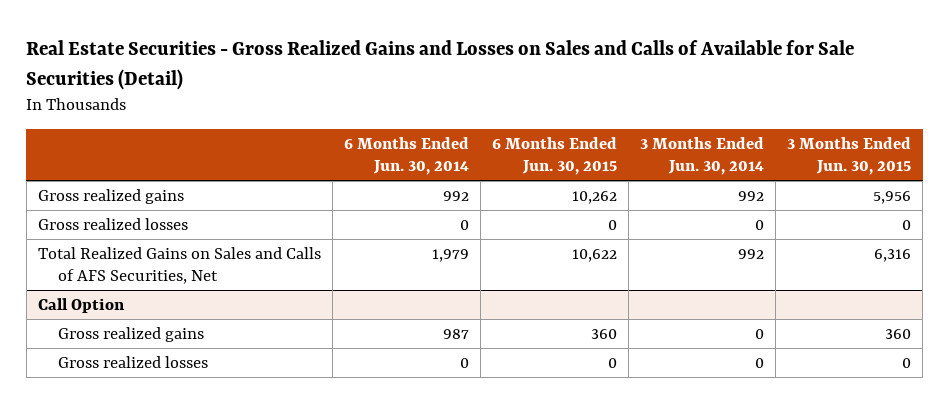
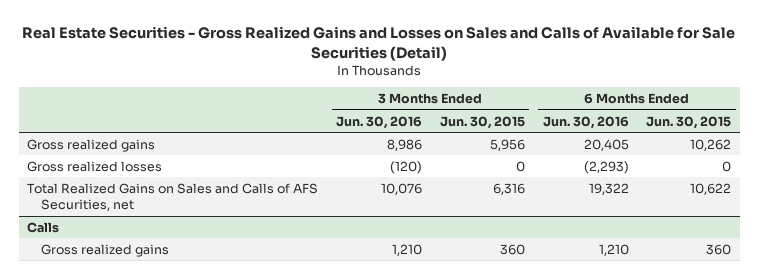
[343,136,469,175] 6 Months Ended Jun. 30, 2014 -> none
[640,136,765,175] 3 Months Ended Jun. 30, 2014 -> none
none -> [336,115,423,129] Jun. 30, 2016
none -> [542,115,629,129] Jun. 30, 2016
[37,246,321,285] Total Realized Gains on Sales and Calls of AFS Securities, Net -> [27,182,319,212] Total Realized Gains on Sales and Calls of AFS Securities, net
[37,297,125,313] Call Option -> [27,221,60,233] Calls
[58,355,209,368] Gross realized losses -> none

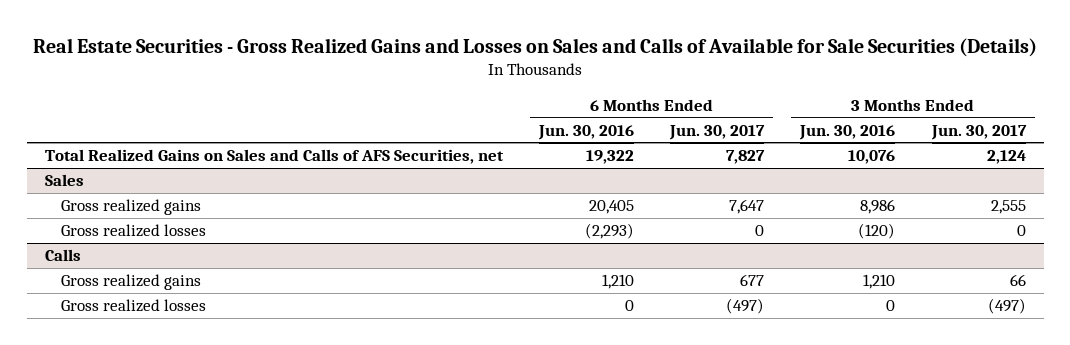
[22,26,736,61] Real Estate Securities - Gross Realized Gains and Losses on Sales and Calls of Available for Sale Securities (Detail) -> [33,37,1038,57] Real Estate Securities - Gross Realized Gains and Losses on Sales and Calls of Available for Sale Securities (Details)
[439,115,525,129] Jun. 30, 2015 -> none
[646,115,732,129] Jun. 30, 2015 -> none
none -> [669,124,766,140] Jun. 30, 2017
none -> [930,124,1027,140] Jun. 30, 2017
[27,182,319,212] Total Realized Gains on Sales and Calls of AFS Securities, net -> [44,149,504,165] Total Realized Gains on Sales and Calls of AFS Securities, net
none -> [44,174,84,187] Sales
none -> [61,299,207,313] Gross realized losses

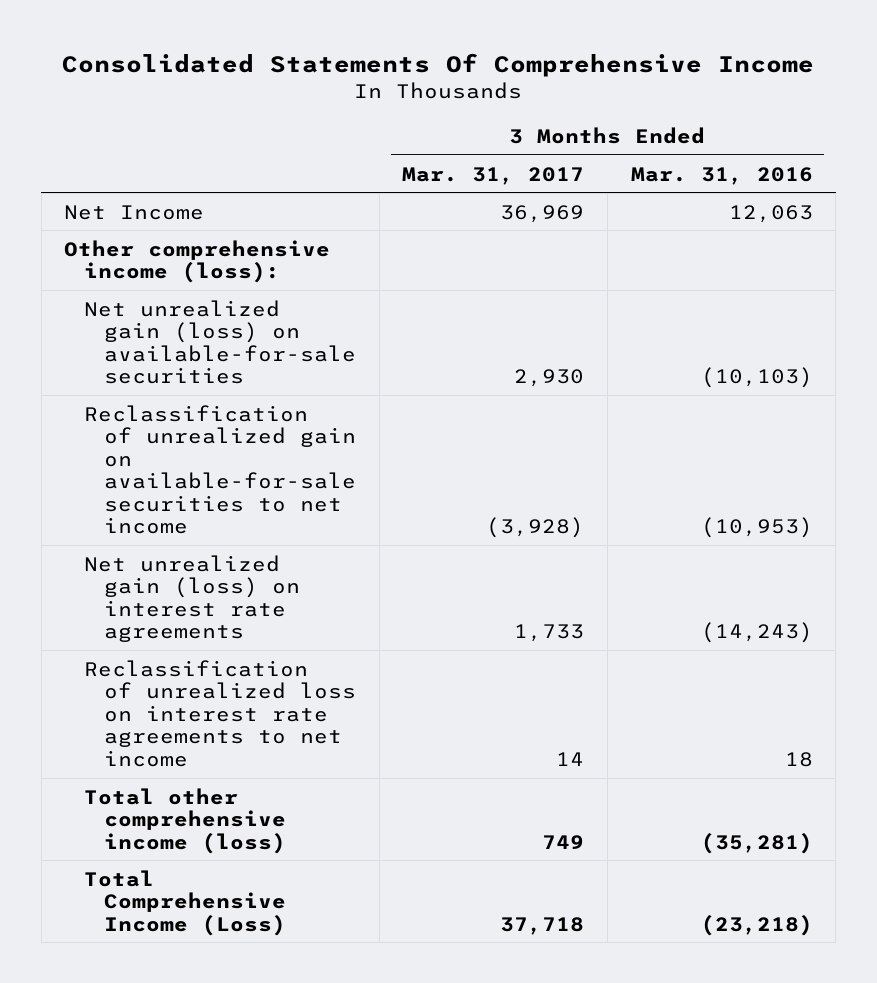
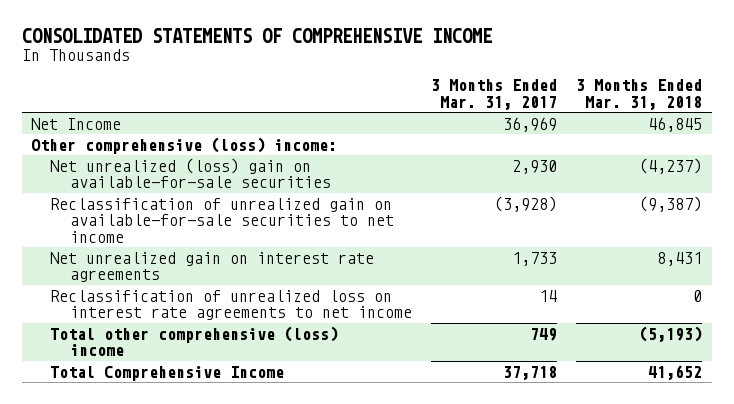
[62,52,815,77] Consolidated Statements Of Comprehensive Income -> [21,27,492,43] CONSOLIDATED STATEMENTS OF COMPREHENSIVE INCOME
[630,166,813,185] Mar. 31, 2016 -> none
none -> [576,79,703,111] 3 Months Ended Mar. 31, 2018
[64,239,331,284] Other comprehensive income (loss): -> [31,136,338,154] Other comprehensive (loss) income:
[84,299,357,385] Net unrealized gain (loss) on available-for-sale securities -> [50,157,331,189] Net unrealized (loss) gain on available-for-sale securities
[84,554,301,643] Net unrealized gain (loss) on interest rate agreements -> [50,251,375,283] Net unrealized gain on interest rate agreements
[84,787,287,854] Total other comprehensive income (loss) -> [50,325,339,357] Total other comprehensive (loss) income
[84,869,287,936] Total Comprehensive Income (Loss) -> [50,365,285,381] Total Comprehensive Income

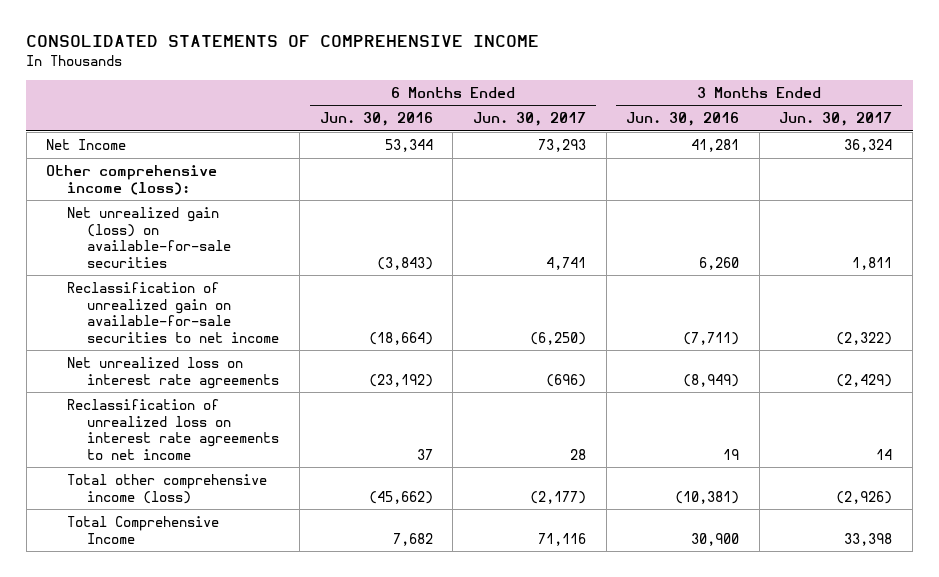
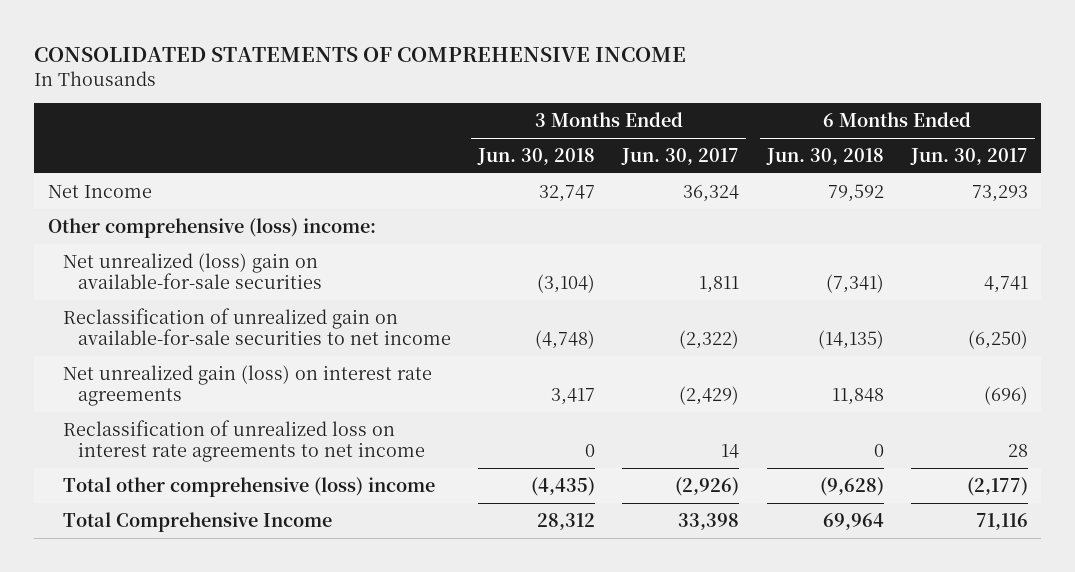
[319,112,433,127] Jun. 30, 2016 -> none
[626,112,740,127] Jun. 30, 2016 -> none
none -> [476,148,595,166] Jun. 30, 2018
none -> [765,148,884,166] Jun. 30, 2018
[46,164,218,195] Other comprehensive income (loss): -> [47,217,376,238] Other comprehensive (loss) income:
[66,206,232,268] Net unrealized gain (loss) on available-for-sale securities -> [62,252,322,290] Net unrealized (loss) gain on available-for-sale securities
[66,356,280,389] Net unrealized loss on interest rate agreements -> [62,364,432,407] Net unrealized gain (loss) on interest rate agreements
[66,473,267,504] Total other comprehensive income (loss) -> [62,476,435,497] Total other comprehensive (loss) income

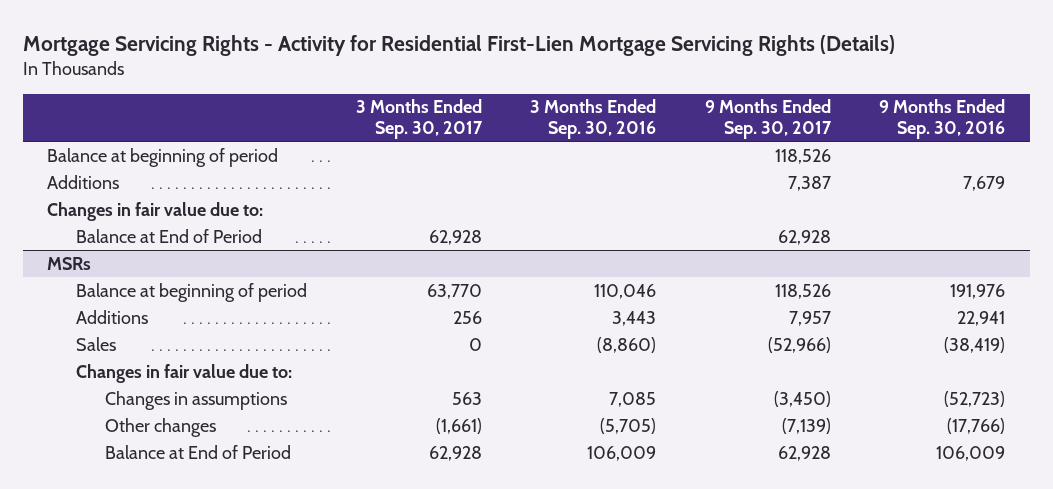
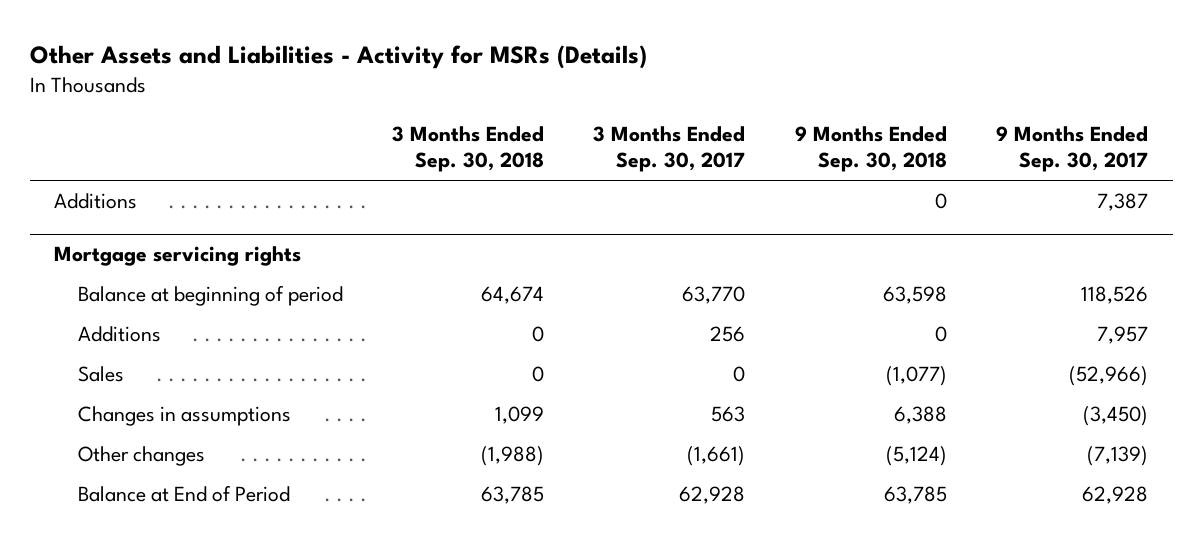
[22,34,895,56] Mortgage Servicing Rights - Activity for Residential First-Lien Mortgage Servicing Rights (Details) -> [29,45,647,70] Other Assets and Liabilities - Activity for MSRs (Details)
[530,99,657,140] 3 Months Ended Sep. 30, 2016 -> none
[879,99,1006,140] 9 Months Ended Sep. 30, 2016 -> none
none -> [392,125,545,173] 3 Months Ended Sep. 30, 2018
none -> [794,125,947,173] 9 Months Ended Sep. 30, 2018
[47,147,279,167] Balance at beginning of period -> none
[47,201,264,221] Changes in fair value due to: -> none
[75,228,262,243] Balance at End of Period -> none
[47,256,92,270] MSRs -> [54,246,302,267] Mortgage servicing rights
[75,363,292,383] Changes in fair value due to: -> none

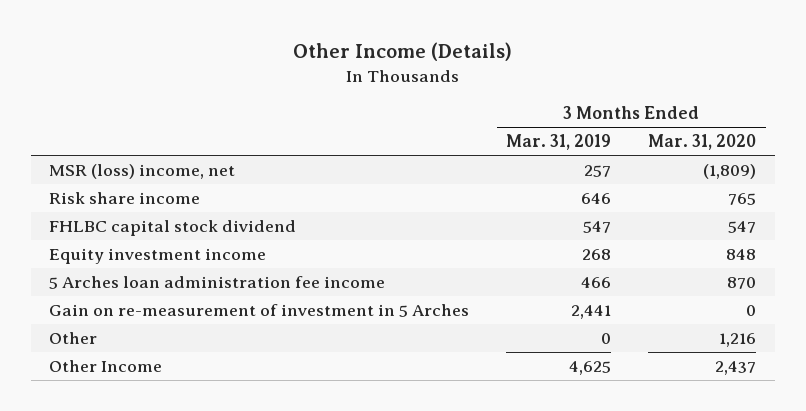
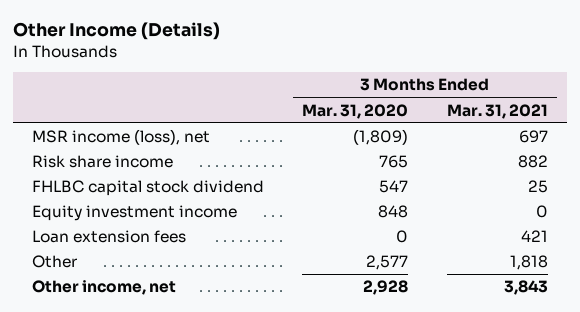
[506,134,612,151] Mar. 31, 2019 -> none
none -> [446,103,548,119] Mar. 31, 2021
[49,164,236,180] MSR (loss) income, net -> [31,129,210,146] MSR income (loss), net
[49,276,386,290] 5 Arches loan administration fee income -> none
[49,304,470,318] Gain on re-measurement of investment in 5 Arches -> none
none -> [31,230,186,244] Loan extension fees
[719,333,757,348] 1,216 -> [366,255,409,271] 2,577
[49,360,163,373] Other Income -> [31,280,176,296] Other income, net
[715,361,757,376] 2,437 -> [363,280,409,296] 2,928

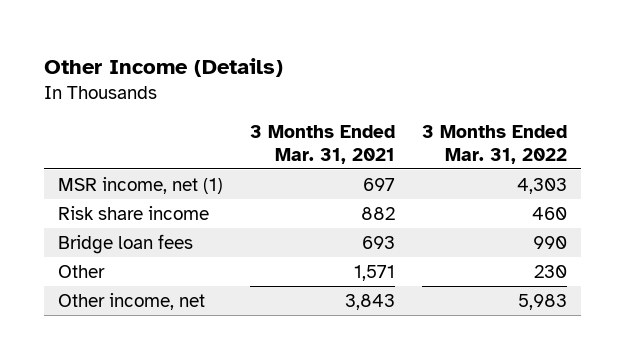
[302,103,409,119] Mar. 31, 2020 -> none
none -> [422,125,568,164] 3 Months Ended Mar. 31, 2022
[31,129,210,146] MSR income (loss), net -> [58,176,224,194] MSR income, net (1)
[31,180,264,197] FHLBC capital stock dividend -> none
[31,205,237,222] Equity investment income -> none
[31,230,186,244] Loan extension fees -> [58,233,194,254] Bridge loan fees
[520,230,548,243] 421 -> [362,235,396,249] 693
[509,255,548,271] 1,818 -> [354,264,396,281] 1,571

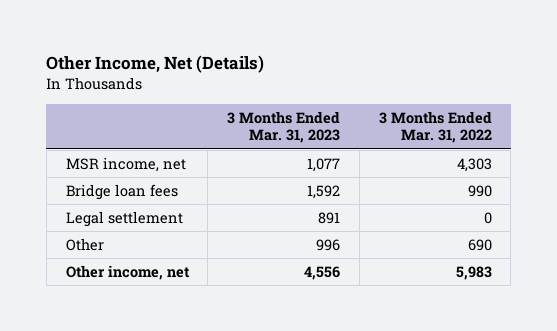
[44,57,284,77] Other Income (Details) -> [46,55,265,74] Other Income, Net (Details)
[250,125,396,164] 3 Months Ended Mar. 31, 2021 -> none
none -> [227,110,341,144] 3 Months Ended Mar. 31, 2023
[58,205,210,220] Risk share income -> none
[58,176,224,194] MSR income, net (1) -> [65,156,186,172] MSR income, net
none -> [65,210,183,227] Legal settlement
[534,264,568,278] 230 -> [467,238,492,251] 690

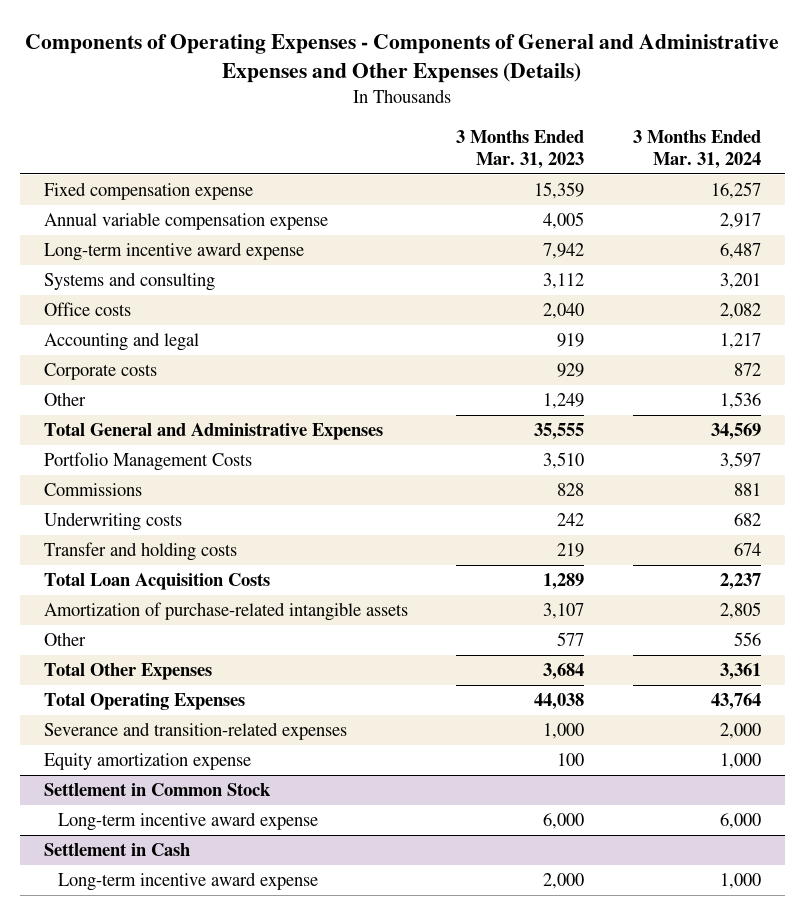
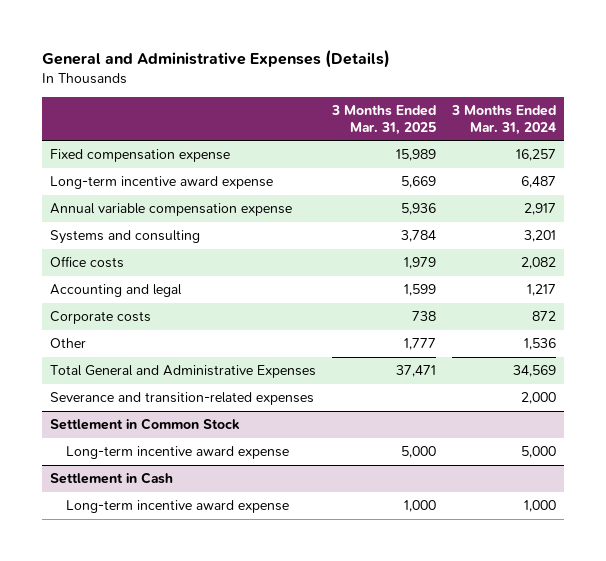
[25,33,780,83] Components of Operating Expenses - Components of General and Administrative Expenses and Other Expenses (Details) -> [41,49,390,68] General and Administrative Expenses (Details)
[456,129,585,170] 3 Months Ended Mar. 31, 2023 -> none
none -> [330,104,436,135] 3 Months Ended Mar. 31, 2025
[44,211,329,230] Annual variable compensation expense -> [49,203,292,217] Annual variable compensation expense
[44,451,253,471] Portfolio Management Costs -> none
[44,482,143,496] Commissions -> none
[44,511,183,531] Underwriting costs -> none
[44,541,238,561] Transfer and holding costs -> none
[44,572,271,590] Total Loan Acquisition Costs -> none
[44,601,409,621] Amortization of purchase-related intangible assets -> none
[44,631,87,646] Other -> none
[44,662,213,680] Total Other Expenses -> none
[44,692,246,710] Total Operating Expenses -> none
[44,752,252,770] Equity amortization expense -> none
[719,812,761,829] 6,000 -> [520,446,556,459] 5,000

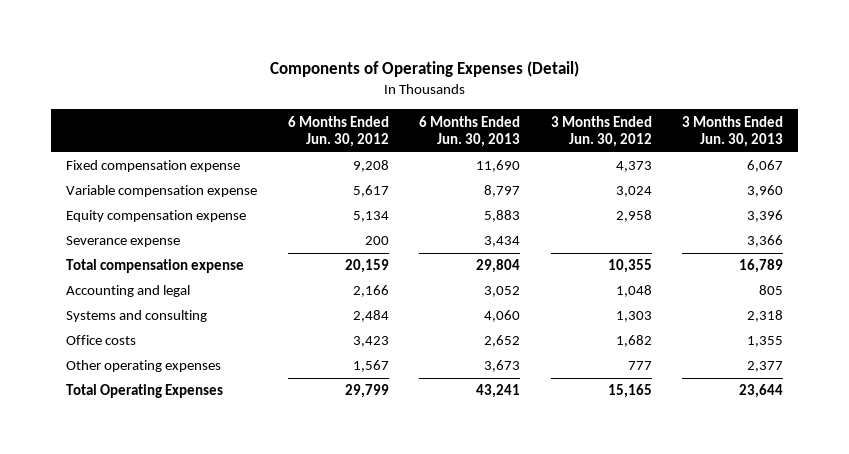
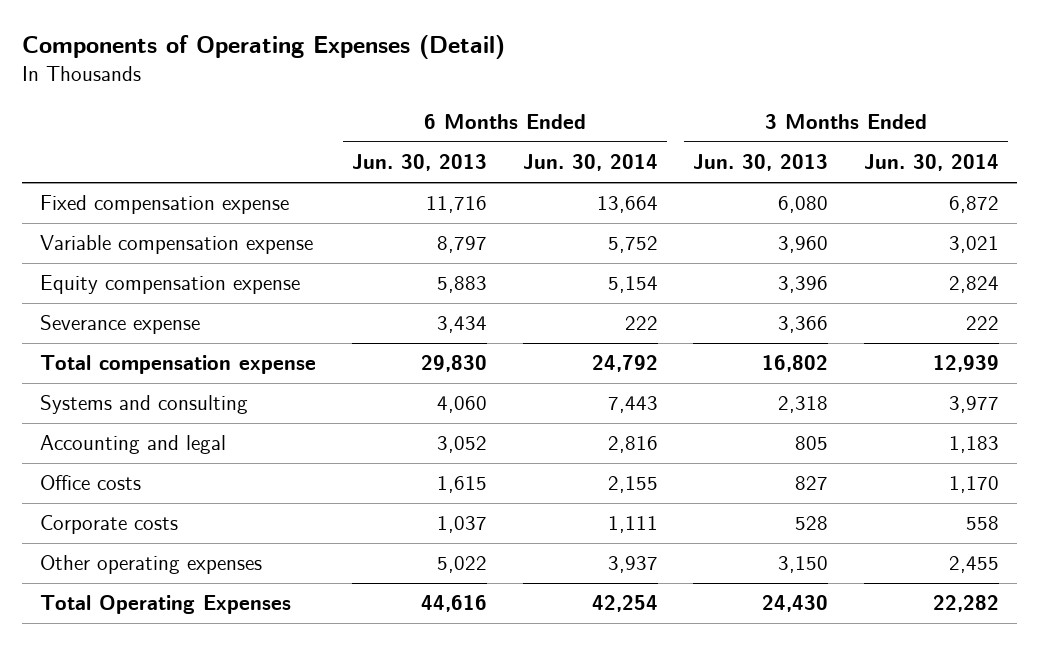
[287,115,389,148] 6 Months Ended Jun. 30, 2012 -> none
[550,115,652,148] 3 Months Ended Jun. 30, 2012 -> none
none -> [522,154,658,172] Jun. 30, 2014
none -> [864,154,1000,172] Jun. 30, 2014
[476,160,521,173] 11,690 -> [425,196,487,214] 11,716
[747,160,784,173] 6,067 -> [778,196,829,214] 6,080
[476,259,521,274] 29,804 -> [420,355,487,373] 29,830
[739,259,784,274] 16,789 -> [762,355,829,373] 16,802
[66,285,191,298] Accounting and legal -> [39,435,226,455] Accounting and legal
[484,335,521,348] 2,652 -> [436,476,487,494] 1,615
[747,336,784,348] 1,355 -> [795,476,829,491] 827
none -> [39,515,178,535] Corporate costs
[484,360,521,373] 3,673 -> [436,556,487,574] 5,022
[747,361,784,373] 2,377 -> [778,556,829,574] 3,150
[476,384,521,399] 43,241 -> [420,595,487,613] 44,616
[739,384,784,399] 23,644 -> [762,595,829,613] 24,430

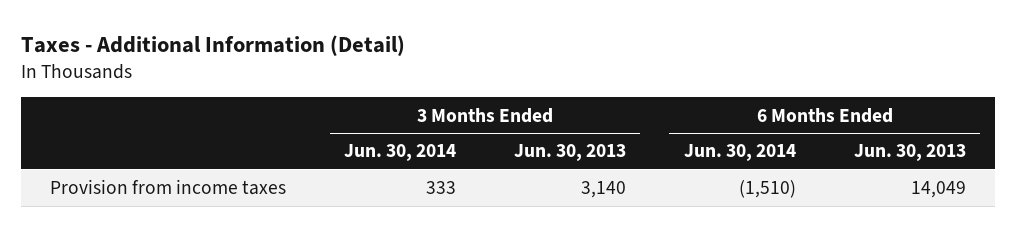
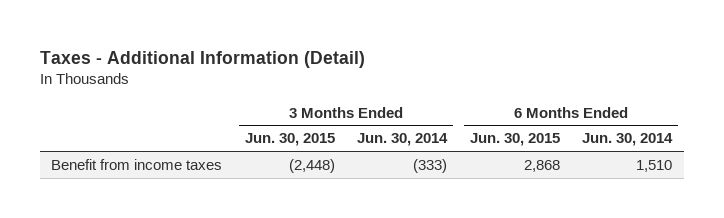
[513,144,626,162] Jun. 30, 2013 -> none
[853,144,966,162] Jun. 30, 2013 -> none
none -> [244,133,335,147] Jun. 30, 2015
none -> [469,133,560,147] Jun. 30, 2015
[50,179,287,196] Provision from income taxes -> [51,159,223,171] Benefit from income taxes
[426,181,457,195] 333 -> [413,159,448,174] (333)
[738,180,796,199] (1,510) -> [636,160,673,173] 1,510

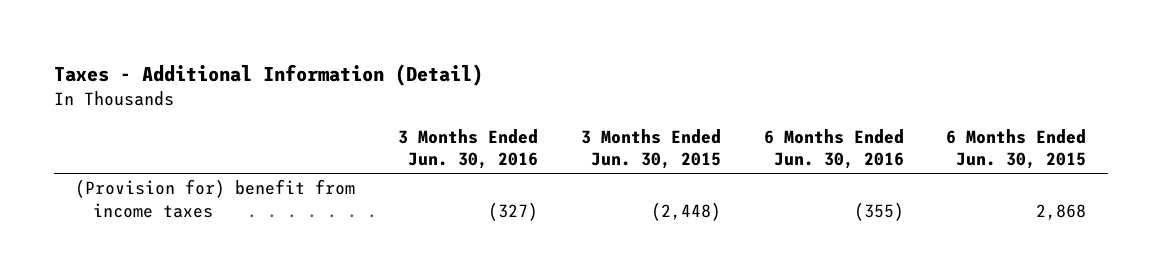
[357,133,449,147] Jun. 30, 2014 -> none
[582,133,674,147] Jun. 30, 2014 -> none
none -> [398,128,539,170] 3 Months Ended Jun. 30, 2016
none -> [763,128,904,170] 6 Months Ended Jun. 30, 2016
[51,159,223,171] Benefit from income taxes -> [75,179,356,218] (Provision for) benefit from income taxes

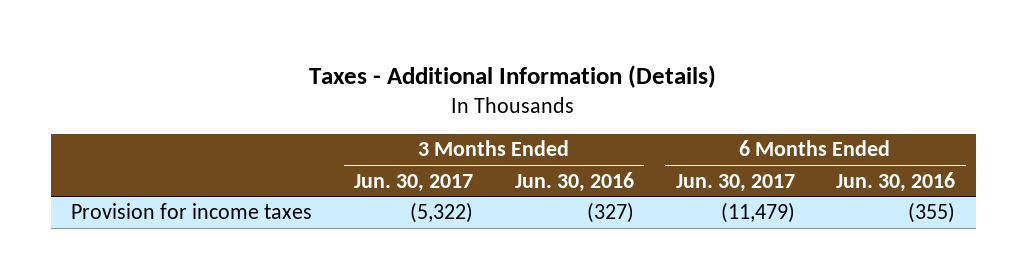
[53,64,483,87] Taxes - Additional Information (Detail) -> [309,64,717,88] Taxes - Additional Information (Details)
[580,128,721,170] 3 Months Ended Jun. 30, 2015 -> none
[946,128,1087,170] 6 Months Ended Jun. 30, 2015 -> none
none -> [354,173,474,192] Jun. 30, 2017
none -> [675,173,795,192] Jun. 30, 2017
[75,179,356,218] (Provision for) benefit from income taxes -> [71,203,313,220] Provision for income taxes

